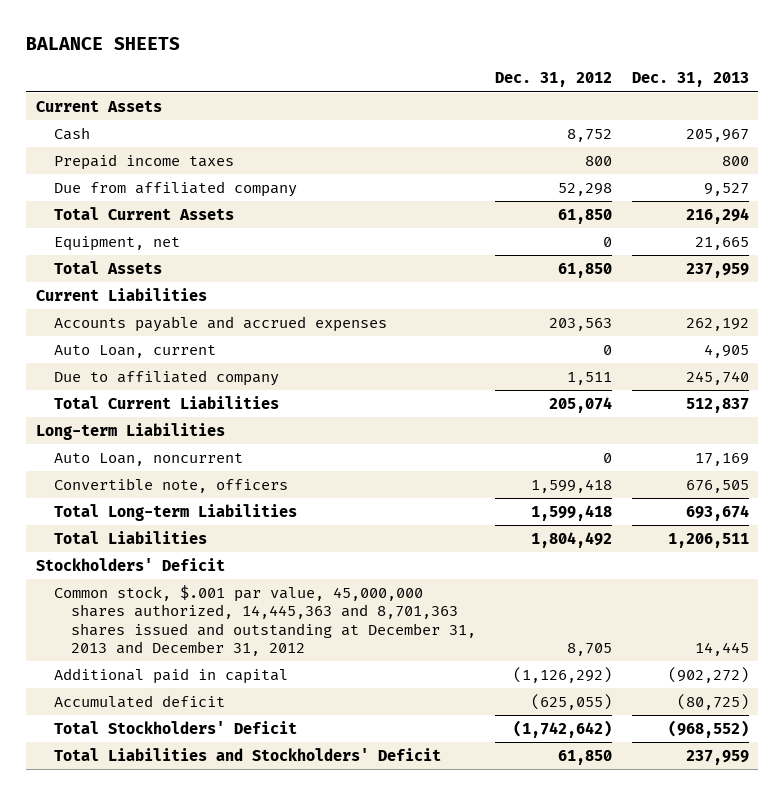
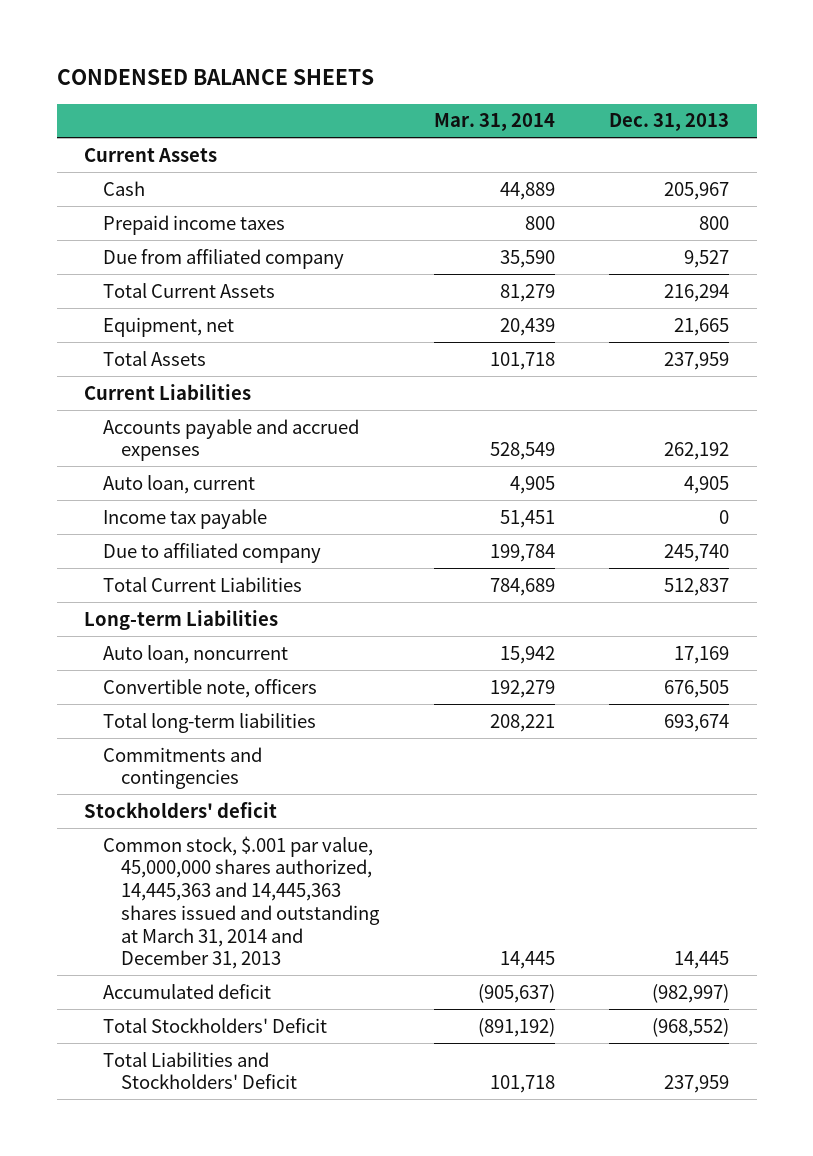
[26,36,181,50] BALANCE SHEETS -> [56,69,374,86] CONDENSED BALANCE SHEETS
[495,72,613,88] Dec. 31, 2012 -> none
none -> [433,113,555,132] Mar. 31, 2014
[53,344,216,358] Auto Loan, current -> [102,474,255,494] Auto loan, current
none -> [102,508,267,529] Income tax payable
[53,452,243,466] Auto Loan, noncurrent -> [102,644,288,664] Auto loan, noncurrent
[53,530,207,544] Total Liabilities -> none
[53,667,288,684] Additional paid in capital -> none
[53,503,297,521] Total Long-term Liabilities -> [102,712,316,733] Total long-term liabilities
none -> [102,746,262,790] Commitments and contingencies
[35,557,225,571] Stockholders' Deficit -> [84,801,278,818] Stockholders' deficit
[53,584,477,657] Common stock, $.001 par value, 45,000,000 shares authorized, 14,445,363 and 8,701,363 shares issued and outstanding at December 31, 2013 and December 31, 2012 -> [102,835,380,970] Common stock, $.001 par value, 45,000,000 shares authorized, 14,445,363 and 14,445,363 shares issued and outstanding at March 31, 2014 and December 31, 2013
[676,693,749,710] (80,725) -> [652,983,730,1003] (982,997)

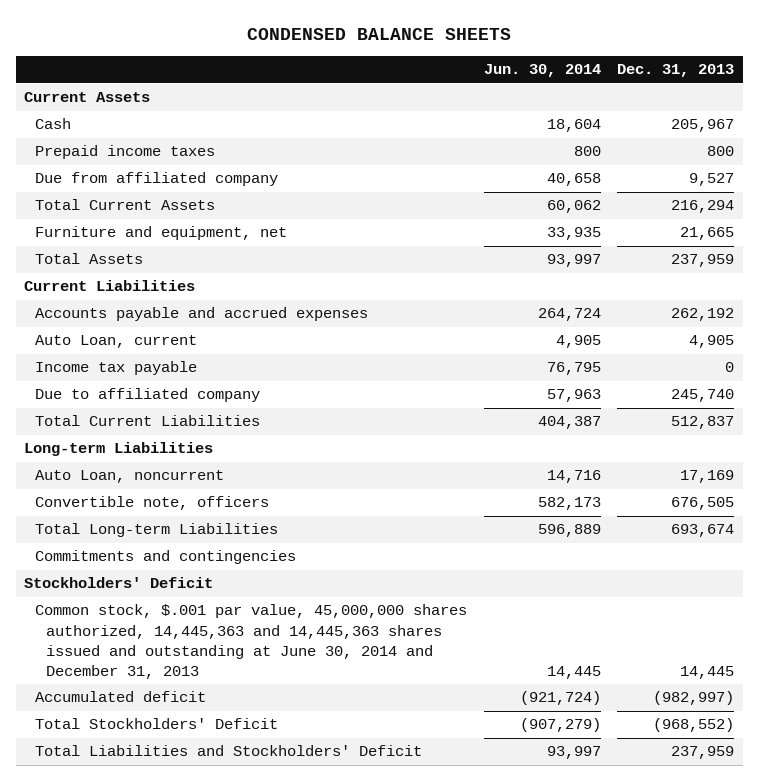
[433,113,555,132] Mar. 31, 2014 -> none
none -> [483,64,601,78] Jun. 30, 2014
[102,316,234,337] Equipment, net -> [35,226,288,241] Furniture and equipment, net
[102,474,255,494] Auto loan, current -> [35,335,198,349] Auto Loan, current
[102,644,288,664] Auto loan, noncurrent -> [35,470,225,484] Auto Loan, noncurrent
[102,712,316,733] Total long-term liabilities -> [35,523,279,538] Total Long-term Liabilities
[84,801,278,818] Stockholders' deficit -> [24,577,214,589] Stockholders' Deficit
[102,835,380,970] Common stock, $.001 par value, 45,000,000 shares authorized, 14,445,363 and 14,445,363 shares issued and outstanding at March 31, 2014 and December 31, 2013 -> [35,604,468,680] Common stock, $.001 par value, 45,000,000 shares authorized, 14,445,363 and 14,445,363 shares issued and outstanding at June 30, 2014 and December 31, 2013

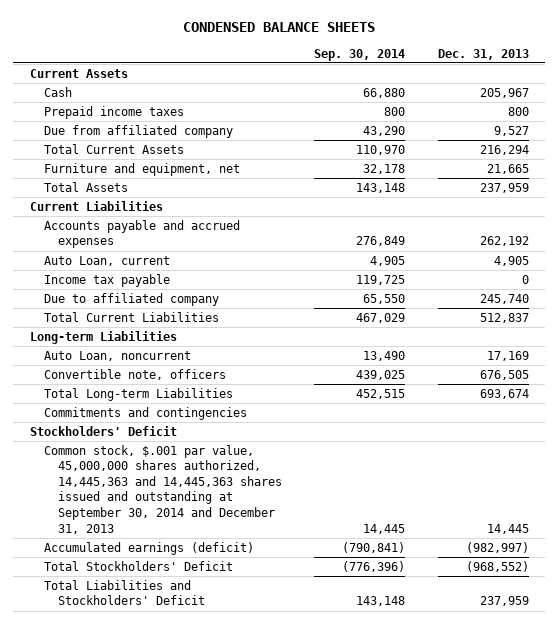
[483,64,601,78] Jun. 30, 2014 -> none
none -> [314,48,406,61] Sep. 30, 2014
[35,604,468,680] Common stock, $.001 par value, 45,000,000 shares authorized, 14,445,363 and 14,445,363 shares issued and outstanding at June 30, 2014 and December 31, 2013 -> [43,444,282,534] Common stock, $.001 par value, 45,000,000 shares authorized, 14,445,363 and 14,445,363 shares issued and outstanding at September 30, 2014 and December 31, 2013
[35,691,207,703] Accumulated deficit -> [43,541,254,555] Accumulated earnings (deficit)

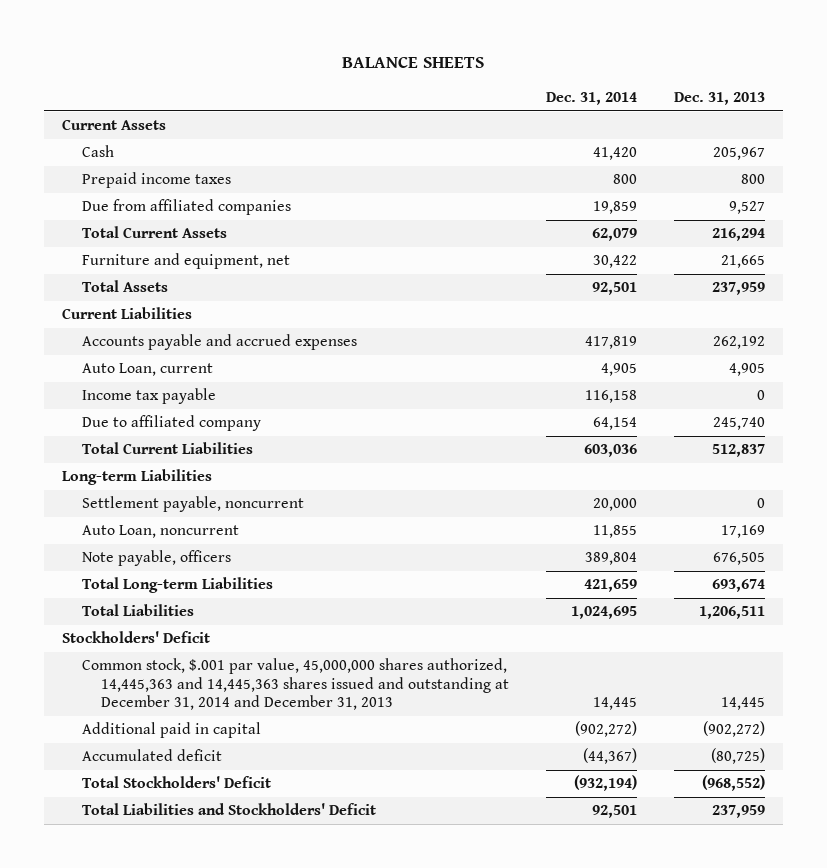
[183,21,376,32] CONDENSED BALANCE SHEETS -> [342,57,485,69] BALANCE SHEETS
[314,48,406,61] Sep. 30, 2014 -> none
none -> [545,92,637,106] Dec. 31, 2014
[43,124,233,138] Due from affiliated company -> [81,199,291,216] Due from affiliated companies
none -> [81,496,304,513] Settlement payable, noncurrent
[43,368,226,380] Convertible note, officers -> [81,550,231,567] Note payable, officers
[43,406,247,420] Commitments and contingencies -> none
none -> [81,604,194,617] Total Liabilities
[43,444,282,534] Common stock, $.001 par value, 45,000,000 shares authorized, 14,445,363 and 14,445,363 shares issued and outstanding at September 30, 2014 and December 31, 2013 -> [81,658,510,711] Common stock, $.001 par value, 45,000,000 shares authorized, 14,445,363 and 14,445,363 shares issued and outstanding at December 31, 2014 and December 31, 2013
none -> [81,722,261,739] Additional paid in capital
[43,541,254,555] Accumulated earnings (deficit) -> [81,749,222,762] Accumulated deficit
[465,541,529,553] (982,997) -> [710,748,765,765] (80,725)

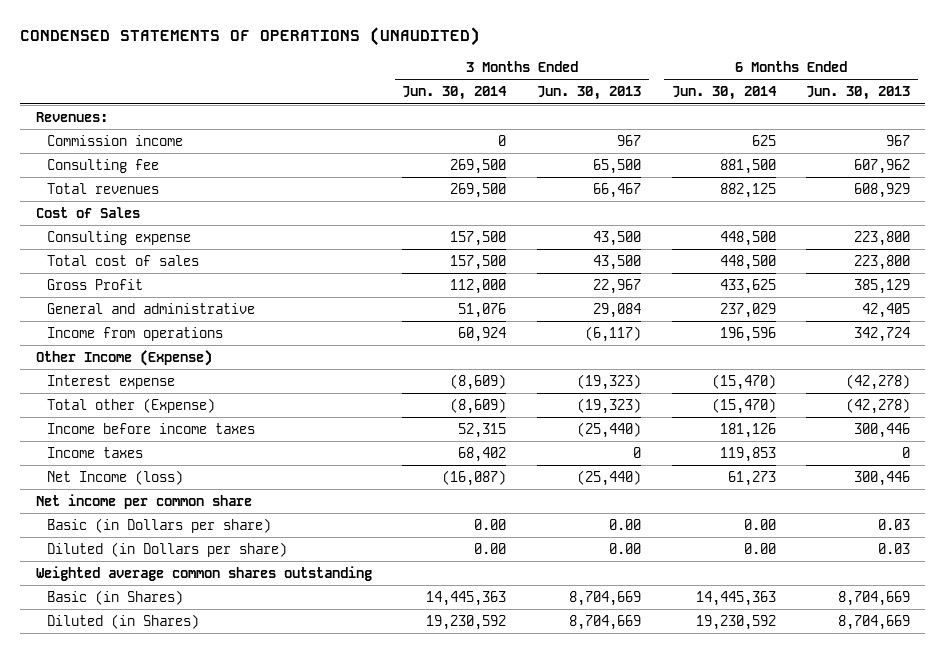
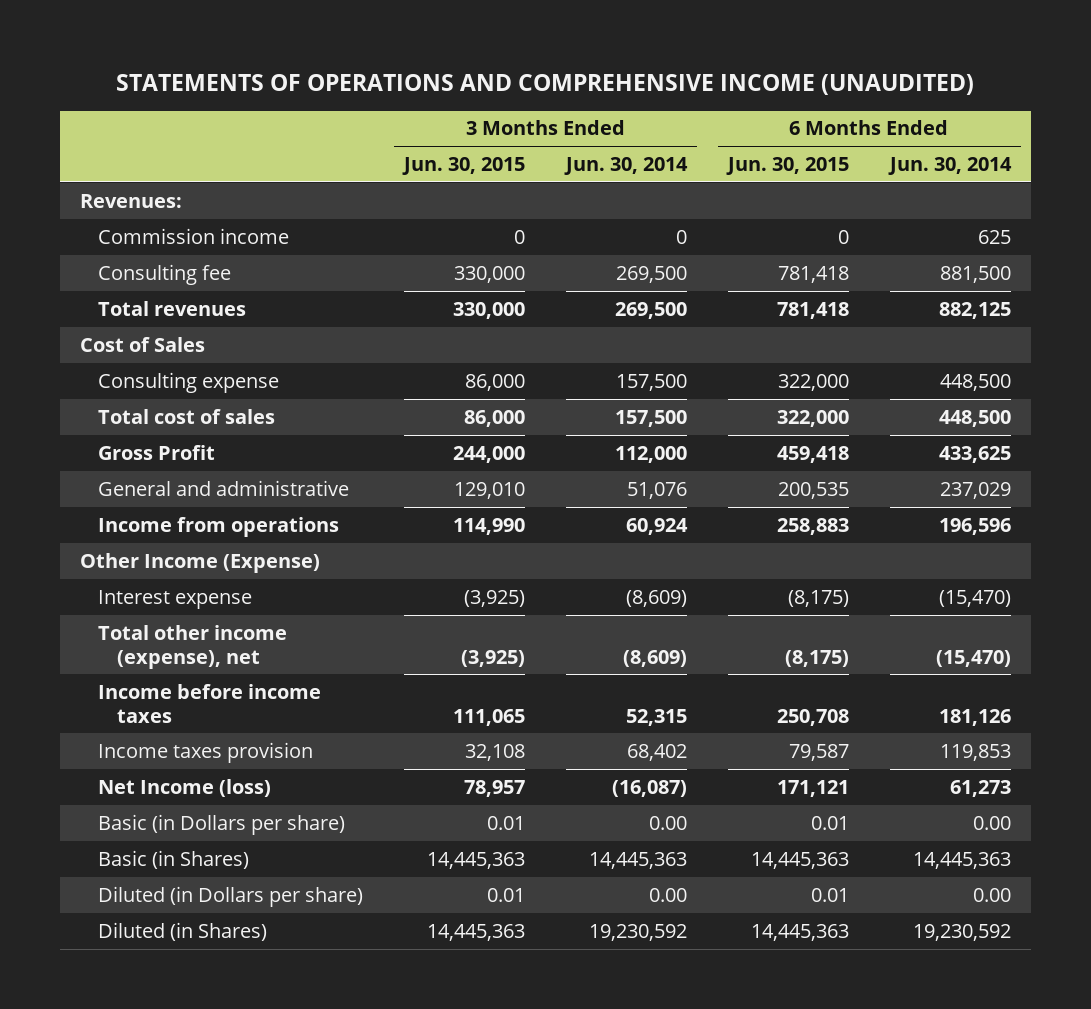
[20,27,481,47] CONDENSED STATEMENTS OF OPERATIONS (UNAUDITED) -> [116,73,975,95] STATEMENTS OF OPERATIONS AND COMPREHENSIVE INCOME (UNAUDITED)
[536,85,641,100] Jun. 30, 2013 -> none
[806,85,911,100] Jun. 30, 2013 -> none
none -> [402,156,526,175] Jun. 30, 2015
none -> [725,156,849,175] Jun. 30, 2015
[47,397,216,413] Total other (Expense) -> [98,624,288,669] Total other income (expense), net
[47,446,144,458] Income taxes -> [98,741,314,763] Income taxes provision
[35,493,252,509] Net income per common share -> none
[35,565,372,581] Weighted average common shares outstanding -> none
[47,541,288,557] Diluted (in Dollars per share) -> [98,885,364,907] Diluted (in Dollars per share)

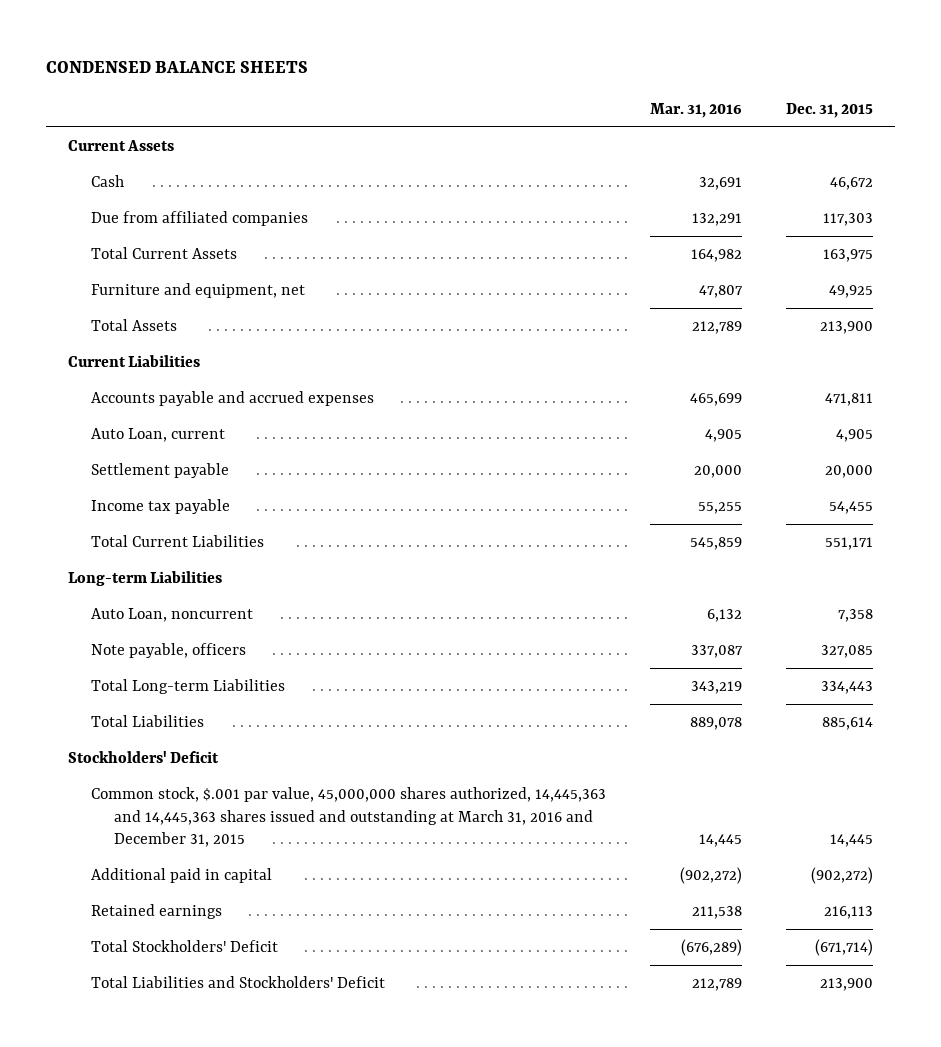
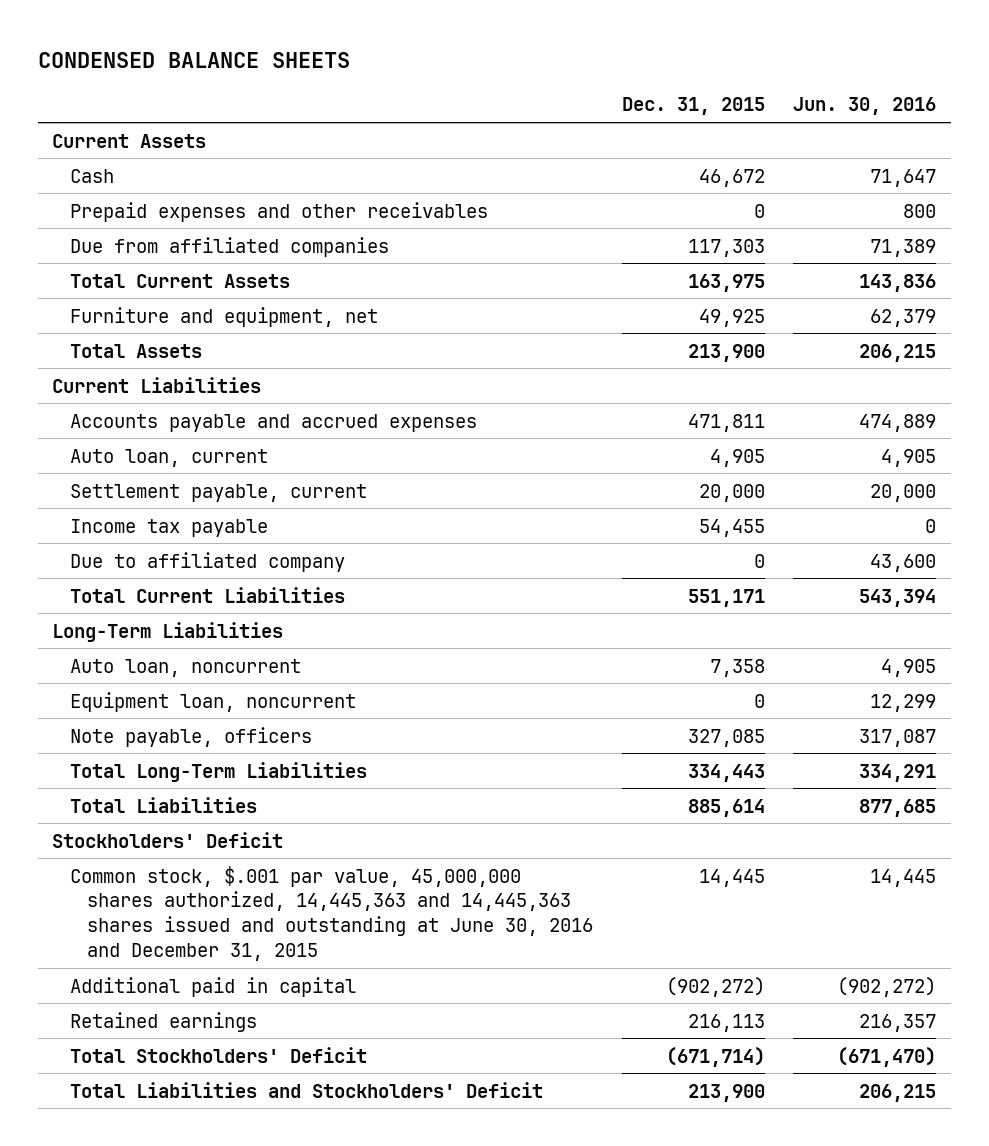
[649,102,742,118] Mar. 31, 2016 -> none
none -> [793,97,937,116] Jun. 30, 2016
none -> [69,201,488,222] Prepaid expenses and other receivables
[90,428,225,443] Auto Loan, current -> [69,448,268,467] Auto loan, current
[90,463,229,479] Settlement payable -> [69,483,367,502] Settlement payable, current
none -> [69,551,345,572] Due to affiliated company
[67,571,222,587] Long-term Liabilities -> [52,621,284,642] Long-Term Liabilities
[90,608,253,623] Auto Loan, noncurrent -> [69,658,301,677] Auto loan, noncurrent
none -> [69,691,356,712] Equipment loan, noncurrent
[90,679,285,695] Total Long-term Liabilities -> [69,761,367,782] Total Long-Term Liabilities
[90,787,606,848] Common stock, $.001 par value, 45,000,000 shares authorized, 14,445,363 and 14,445,363 shares issued and outstanding at March 31, 2016 and December 31, 2015 -> [69,865,594,962] Common stock, $.001 par value, 45,000,000 shares authorized, 14,445,363 and 14,445,363 shares issued and outstanding at June 30, 2016 and December 31, 2015

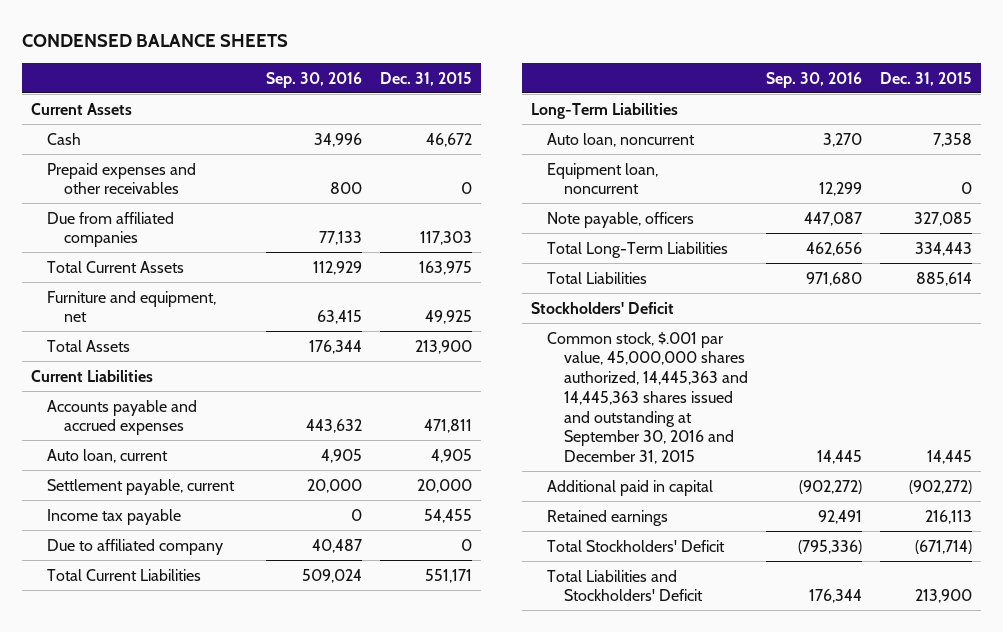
[793,97,937,116] Jun. 30, 2016 -> none
none -> [265,71,362,88] Sep. 30, 2016
[69,865,594,962] Common stock, $.001 par value, 45,000,000 shares authorized, 14,445,363 and 14,445,363 shares issued and outstanding at June 30, 2016 and December 31, 2015 -> [547,331,748,465] Common stock, $.001 par value, 45,000,000 shares authorized, 14,445,363 and 14,445,363 shares issued and outstanding at September 30, 2016 and December 31, 2015

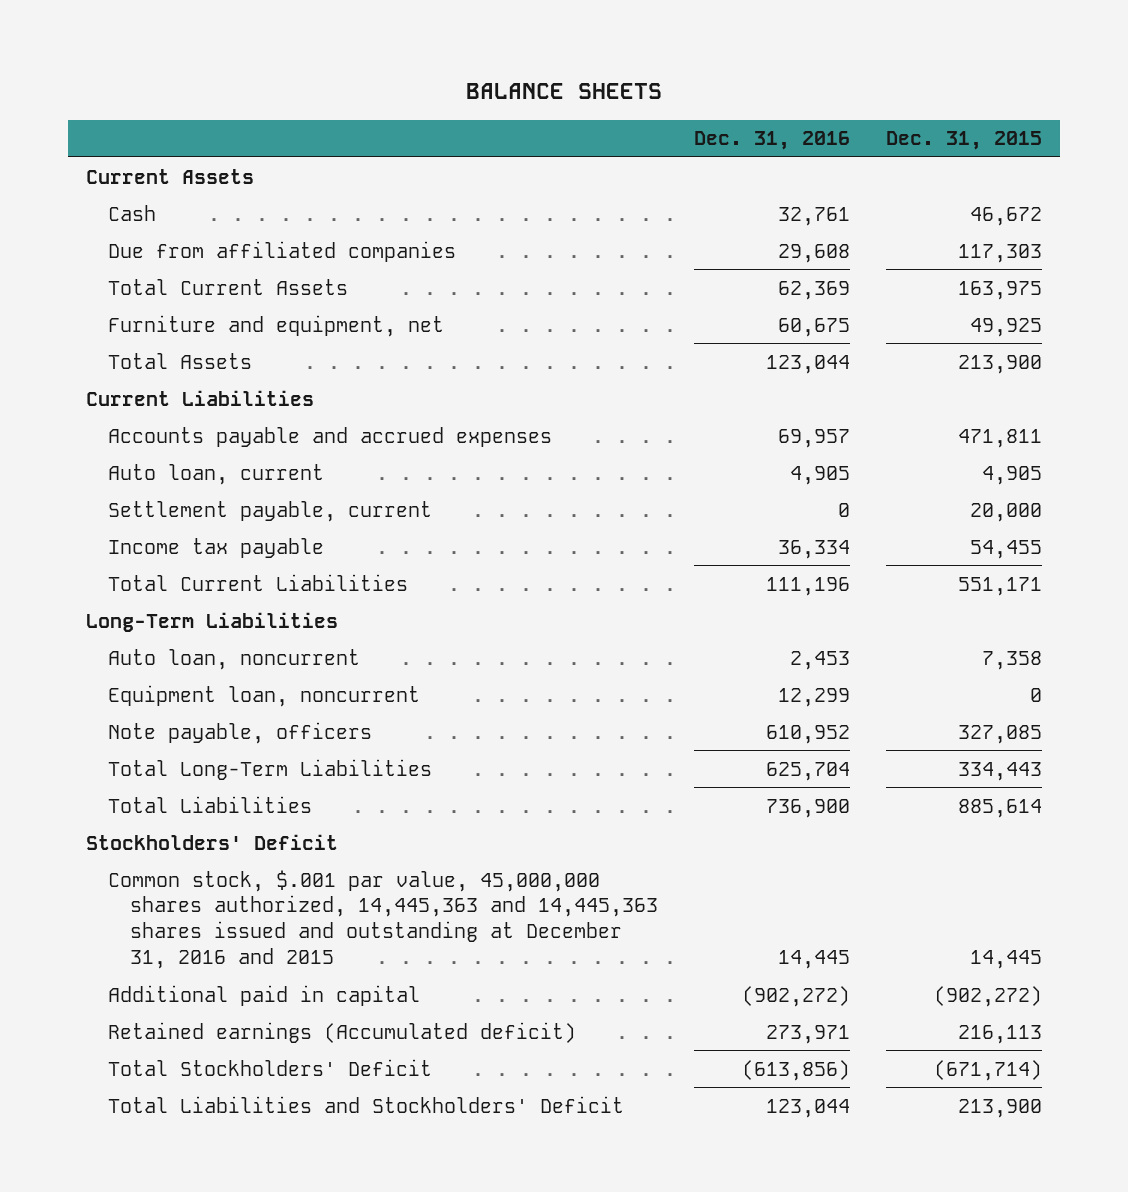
[21,33,288,47] CONDENSED BALANCE SHEETS -> [466,83,663,100] BALANCE SHEETS
[265,71,362,88] Sep. 30, 2016 -> none
none -> [694,131,851,151] Dec. 31, 2016
[47,162,197,195] Prepaid expenses and other receivables -> none
[47,538,224,555] Due to affiliated company -> none
[547,331,748,465] Common stock, $.001 par value, 45,000,000 shares authorized, 14,445,363 and 14,445,363 shares issued and outstanding at September 30, 2016 and December 31, 2015 -> [108,869,659,970] Common stock, $.001 par value, 45,000,000 shares authorized, 14,445,363 and 14,445,363 shares issued and outstanding at December 31, 2016 and 2015
[547,509,669,526] Retained earnings -> [108,1021,577,1043] Retained earnings (Accumulated deficit)

